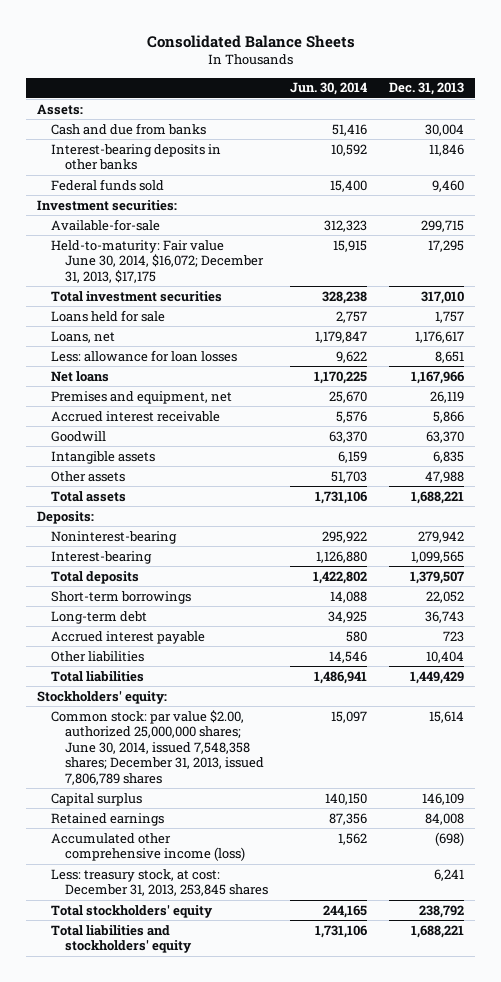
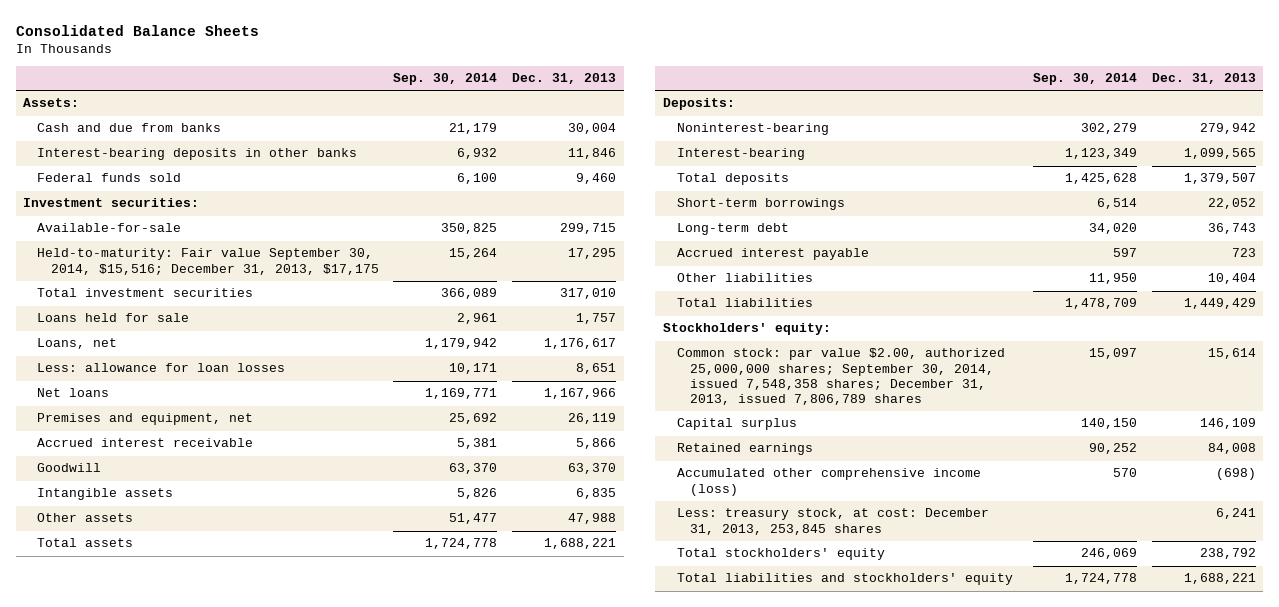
[289,82,367,96] Jun. 30, 2014 -> none
none -> [393,73,498,86] Sep. 30, 2014
[51,239,265,283] Held-to-maturity: Fair value June 30, 2014, $16,072; December 31, 2013, $17,175 -> [36,248,379,275] Held-to-maturity: Fair value September 30, 2014, $15,516; December 31, 2013, $17,175
[51,709,265,785] Common stock: par value $2.00, authorized 25,000,000 shares; June 30, 2014, issued 7,548,358 shares; December 31, 2013, issued 7,806,789 shares -> [676,348,1005,406] Common stock: par value $2.00, authorized 25,000,000 shares; September 30, 2014, issued 7,548,358 shares; December 31, 2013, issued 7,806,789 shares

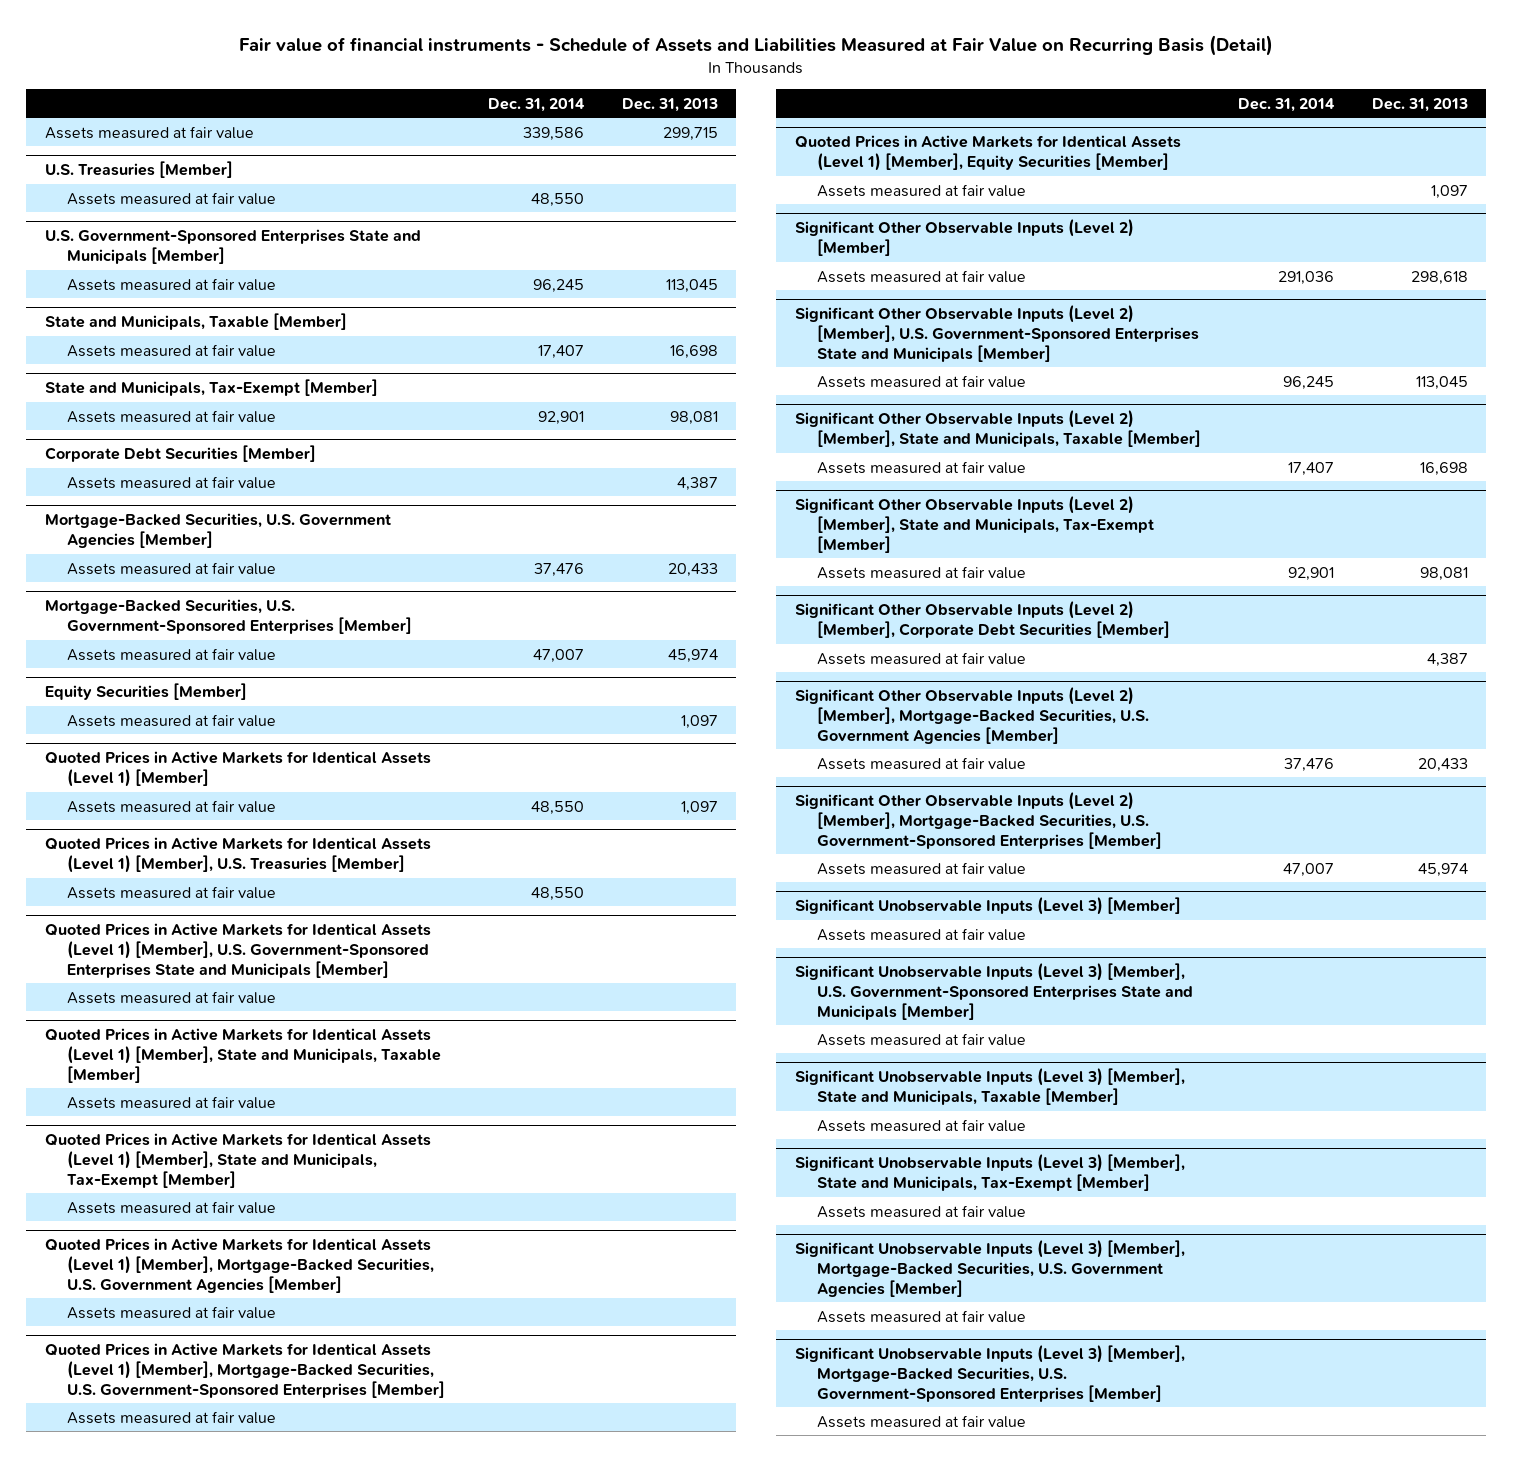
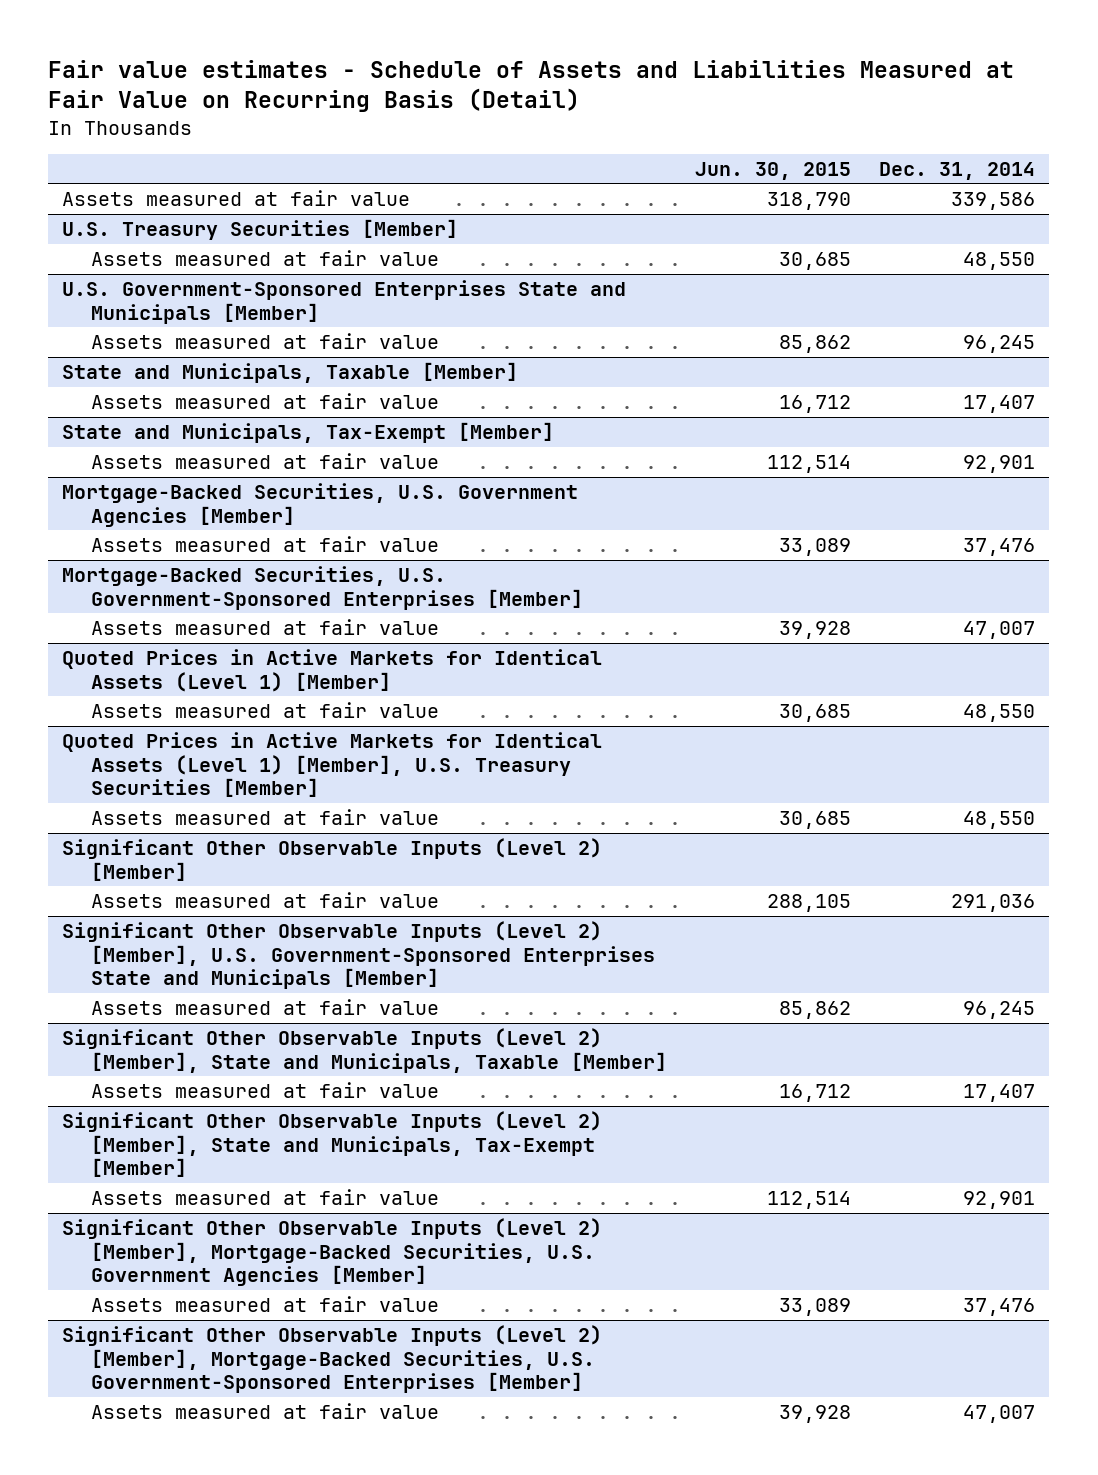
[239,35,1274,57] Fair value of financial instruments - Schedule of Assets and Liabilities Measured at Fair Value on Recurring Basis (Detail) -> [48,60,1015,113] Fair value estimates - Schedule of Assets and Liabilities Measured at Fair Value on Recurring Basis (Detail)
[621,97,718,112] Dec. 31, 2013 -> none
none -> [695,161,852,180] Jun. 30, 2015
[45,161,234,179] U.S. Treasuries [Member] -> [62,218,459,240] U.S. Treasury Securities [Member]
[45,445,317,463] Corporate Debt Securities [Member] -> none
[66,475,276,489] Assets measured at fair value -> none
[45,683,248,701] Equity Securities [Member] -> none
[66,713,276,727] Assets measured at fair value -> none
[45,837,432,874] Quoted Prices in Active Markets for Identical Assets (Level 1) [Member], U.S. Treasuries [Member] -> [62,731,603,798] Quoted Prices in Active Markets for Identical Assets (Level 1) [Member], U.S. Treasury Securities [Member]
[45,923,432,978] Quoted Prices in Active Markets for Identical Assets (Level 1) [Member], U.S. Government-Sponsored Enterprises State and Municipals [Member] -> none
[66,990,276,1004] Assets measured at fair value -> none
[45,1028,441,1083] Quoted Prices in Active Markets for Identical Assets (Level 1) [Member], State and Municipals, Taxable [Member] -> none
[66,1095,276,1109] Assets measured at fair value -> none
[45,1133,432,1188] Quoted Prices in Active Markets for Identical Assets (Level 1) [Member], State and Municipals, Tax-Exempt [Member] -> none
[66,1200,276,1214] Assets measured at fair value -> none
[45,1238,434,1293] Quoted Prices in Active Markets for Identical Assets (Level 1) [Member], Mortgage-Backed Securities, U.S. Government Agencies [Member] -> none
[66,1305,276,1319] Assets measured at fair value -> none
[45,1343,445,1398] Quoted Prices in Active Markets for Identical Assets (Level 1) [Member], Mortgage-Backed Securities, U.S. Government-Sponsored Enterprises [Member] -> none
[66,1410,276,1424] Assets measured at fair value -> none
[795,135,1182,172] Quoted Prices in Active Markets for Identical Assets (Level 1) [Member], Equity Securities [Member] -> none
[816,183,1026,197] Assets measured at fair value -> none
[795,601,1170,639] Significant Other Observable Inputs (Level 2) [Member], Corporate Debt Securities [Member] -> none
[816,651,1026,665] Assets measured at fair value -> none
[795,897,1182,916] Significant Unobservable Inputs (Level 3) [Member] -> none
[816,927,1026,941] Assets measured at fair value -> none
[795,963,1193,1020] Significant Unobservable Inputs (Level 3) [Member], U.S. Government-Sponsored Enterprises State and Municipals [Member] -> none
[816,1032,1026,1046] Assets measured at fair value -> none
[795,1068,1186,1106] Significant Unobservable Inputs (Level 3) [Member], State and Municipals, Taxable [Member] -> none
[816,1118,1026,1132] Assets measured at fair value -> none
[795,1154,1186,1192] Significant Unobservable Inputs (Level 3) [Member], State and Municipals, Tax-Exempt [Member] -> none
[816,1204,1026,1218] Assets measured at fair value -> none
[795,1240,1186,1297] Significant Unobservable Inputs (Level 3) [Member], Mortgage-Backed Securities, U.S. Government Agencies [Member] -> none
[816,1309,1026,1323] Assets measured at fair value -> none
[795,1345,1186,1402] Significant Unobservable Inputs (Level 3) [Member], Mortgage-Backed Securities, U.S. Government-Sponsored Enterprises [Member] -> none
[816,1414,1026,1428] Assets measured at fair value -> none

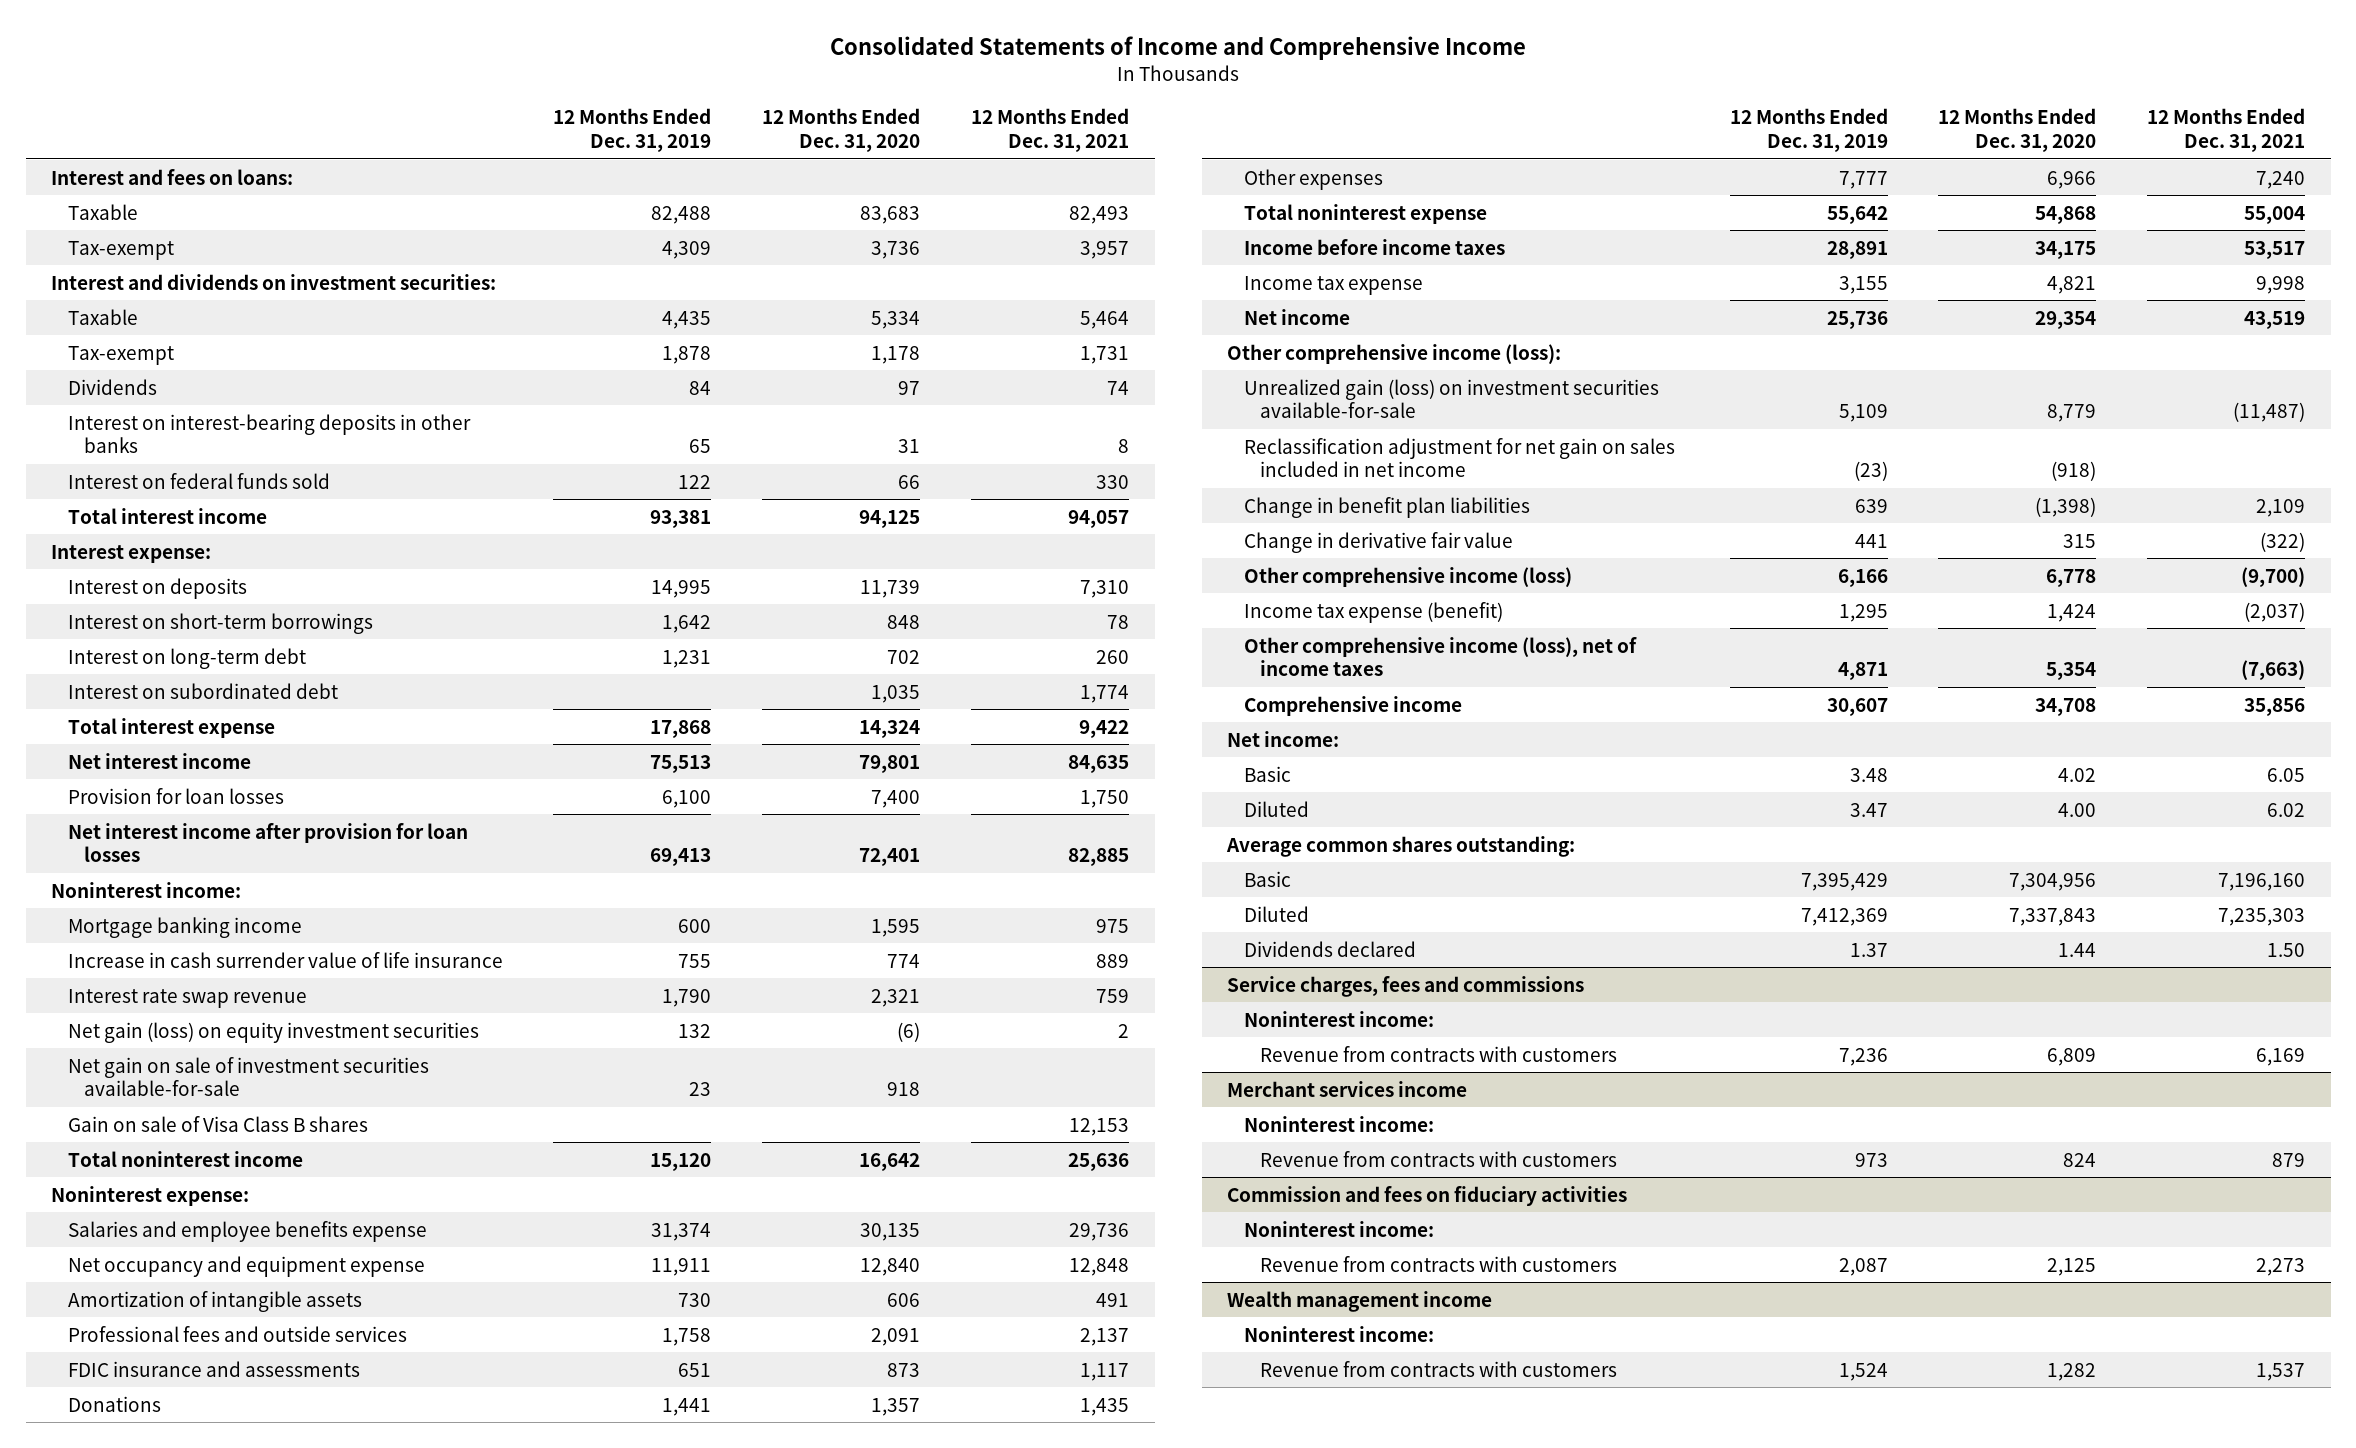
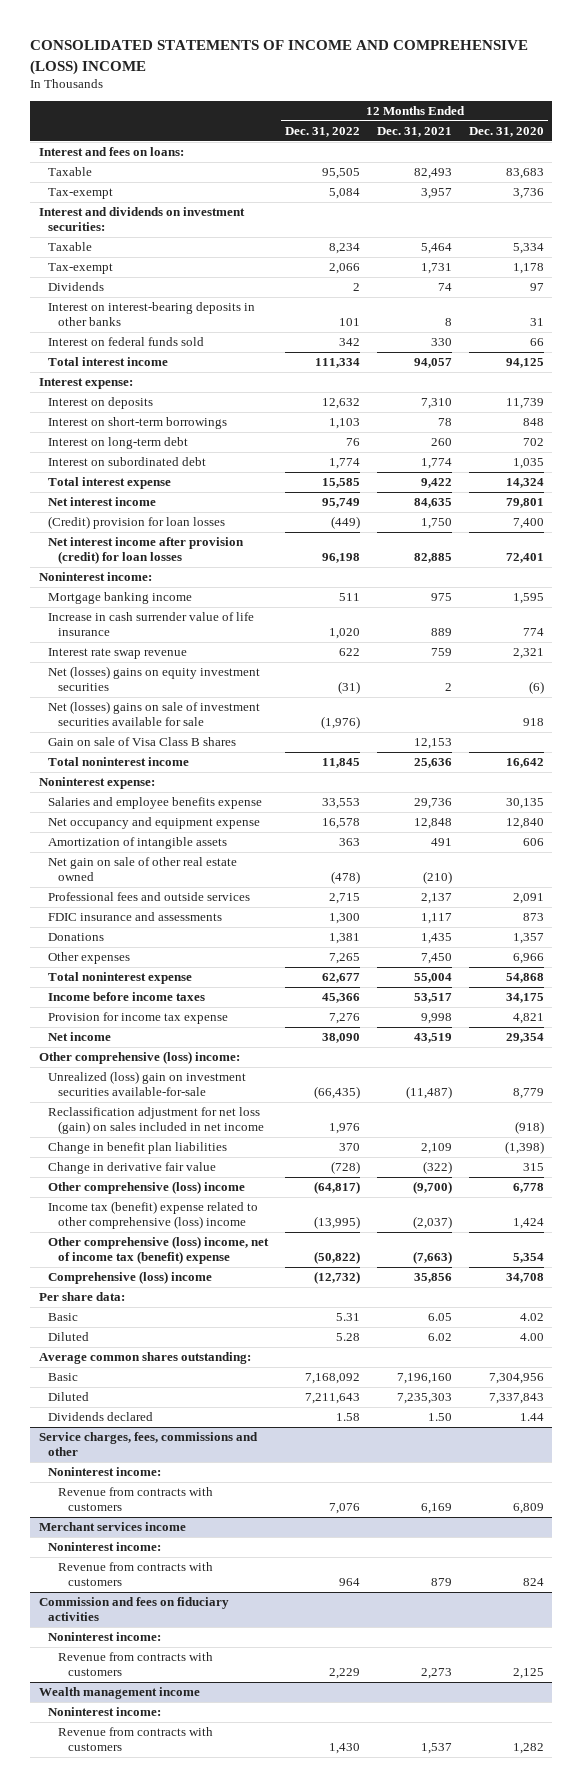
[830,36,1527,61] Consolidated Statements of Income and Comprehensive Income -> [30,40,529,75] CONSOLIDATED STATEMENTS OF INCOME AND COMPREHENSIVE (LOSS) INCOME
[553,108,712,153] 12 Months Ended Dec. 31, 2019 -> none
none -> [285,126,361,137] Dec. 31, 2022
[67,787,284,804] Provision for loan losses -> [48,516,226,530] (Credit) provision for loan losses
[67,822,468,863] Net interest income after provision for loan losses -> [48,537,245,565] Net interest income after provision (credit) for loan losses
[67,1021,479,1043] Net gain (loss) on equity investment securities -> [48,666,261,692] Net (losses) gains on equity investment securities
[67,1056,429,1097] Net gain on sale of investment securities available-for-sale -> [48,701,261,727] Net (losses) gains on sale of investment securities available for sale
none -> [48,857,238,882] Net gain on sale of other real estate owned
[2256,170,2306,189] 7,240 -> [421,953,453,965] 7,450
[1243,275,1423,295] Income tax expense -> [48,1012,229,1025] Provision for income tax expense
[1227,343,1562,364] Other comprehensive income (loss): -> [38,1051,240,1065] Other comprehensive (loss) income:
[1243,378,1659,419] Unrealized gain (loss) on investment securities available-for-sale -> [48,1071,247,1097] Unrealized (loss) gain on investment securities available-for-sale
[1243,437,1675,478] Reclassification adjustment for net gain on sales included in net income -> [48,1107,265,1135] Reclassification adjustment for net loss (gain) on sales included in net income
[1227,730,1340,747] Net income: -> none
[1243,566,1572,587] Other comprehensive income (loss) -> [48,1181,246,1195] Other comprehensive (loss) income
[1243,601,1503,623] Income tax expense (benefit) -> [48,1201,259,1230] Income tax (benefit) expense related to other comprehensive (loss) income
[1243,636,1637,677] Other comprehensive income (loss), net of income taxes -> [48,1236,270,1265] Other comprehensive (loss) income, net of income tax (benefit) expense
[1243,695,1462,716] Comprehensive income -> [48,1271,213,1285] Comprehensive (loss) income
none -> [38,1292,125,1302] Per share data:
[1227,975,1585,997] Service charges, fees and commissions -> [38,1432,258,1457] Service charges, fees, commissions and other

